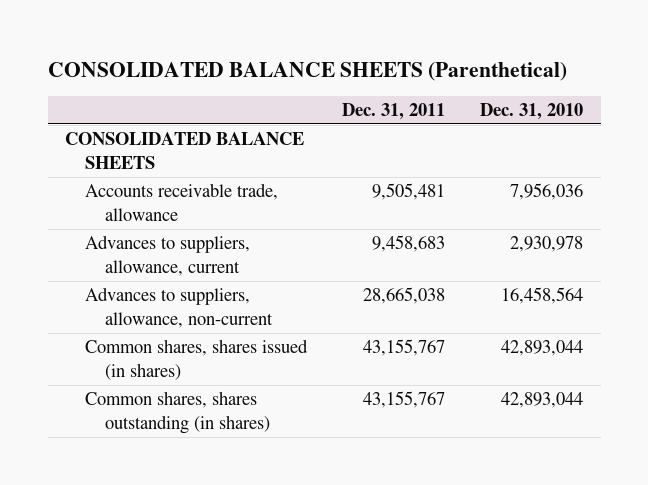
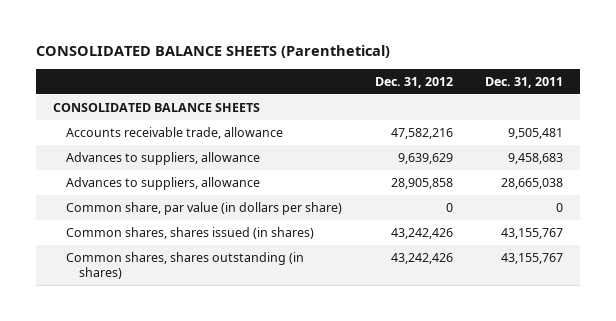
[480,102,584,120] Dec. 31, 2010 -> none
none -> [374,76,453,88] Dec. 31, 2012
[85,235,251,277] Advances to suppliers, allowance, current -> [65,152,260,166] Advances to suppliers, allowance
[85,287,273,329] Advances to suppliers, allowance, non-current -> [65,177,260,191] Advances to suppliers, allowance
none -> [65,202,342,216] Common share, par value (in dollars per share)

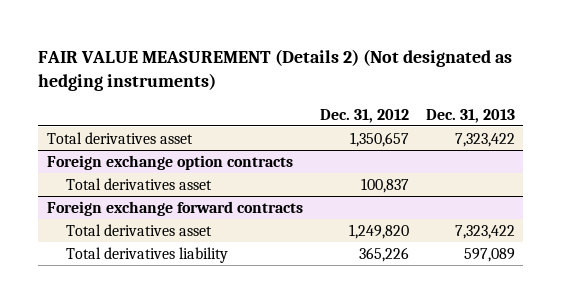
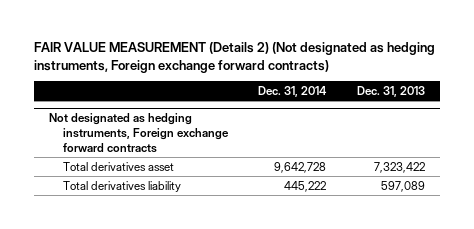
[38,48,513,92] FAIR VALUE MEASUREMENT (Details 2) (Not designated as hedging instruments) -> [33,41,435,73] FAIR VALUE MEASUREMENT (Details 2) (Not designated as hedging instruments, Foreign exchange forward contracts)
[319,108,409,123] Dec. 31, 2012 -> none
none -> [258,85,328,97] Dec. 31, 2014
[46,131,193,144] Total derivatives asset -> none
[46,154,293,170] Foreign exchange option contracts -> none
[65,177,212,190] Total derivatives asset -> none
[46,200,303,216] Foreign exchange forward contracts -> none
none -> [49,113,230,153] Not designated as hedging instruments, Foreign exchange forward contracts

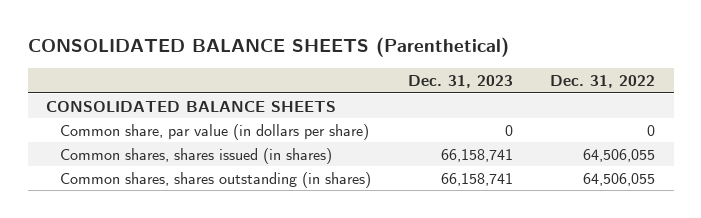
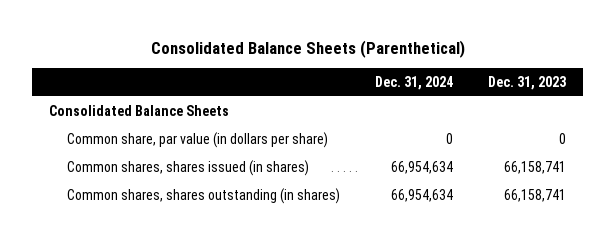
[27,37,509,58] CONSOLIDATED BALANCE SHEETS (Parenthetical) -> [150,39,465,58] Consolidated Balance Sheets (Parenthetical)
[550,75,656,89] Dec. 31, 2022 -> none
none -> [375,75,454,90] Dec. 31, 2024
[46,100,337,112] CONSOLIDATED BALANCE SHEETS -> [49,104,230,116] Consolidated Balance Sheets

